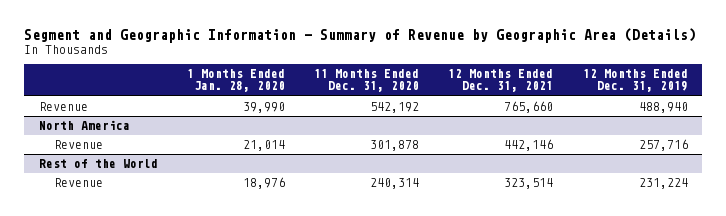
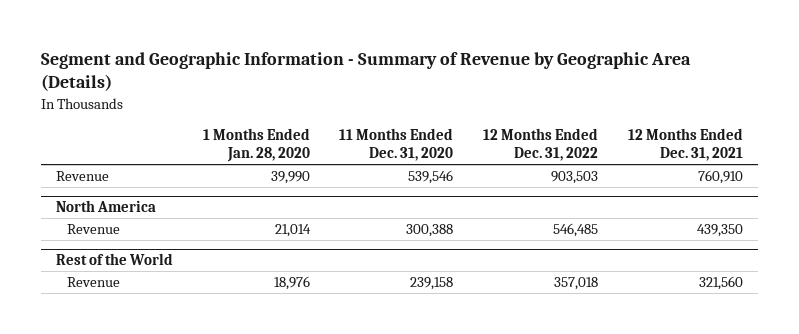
[582,69,688,93] 12 Months Ended Dec. 31, 2019 -> none
none -> [483,128,599,162] 12 Months Ended Dec. 31, 2022
[370,102,420,114] 542,192 -> [408,170,454,185] 539,546
[504,101,554,114] 765,660 -> [697,170,743,185] 760,910
[370,140,420,152] 301,878 -> [406,224,454,238] 300,388
[504,139,554,152] 442,146 -> [696,224,743,238] 439,350
[370,178,420,190] 240,314 -> [410,277,454,291] 239,158
[504,178,554,190] 323,514 -> [698,276,743,291] 321,560

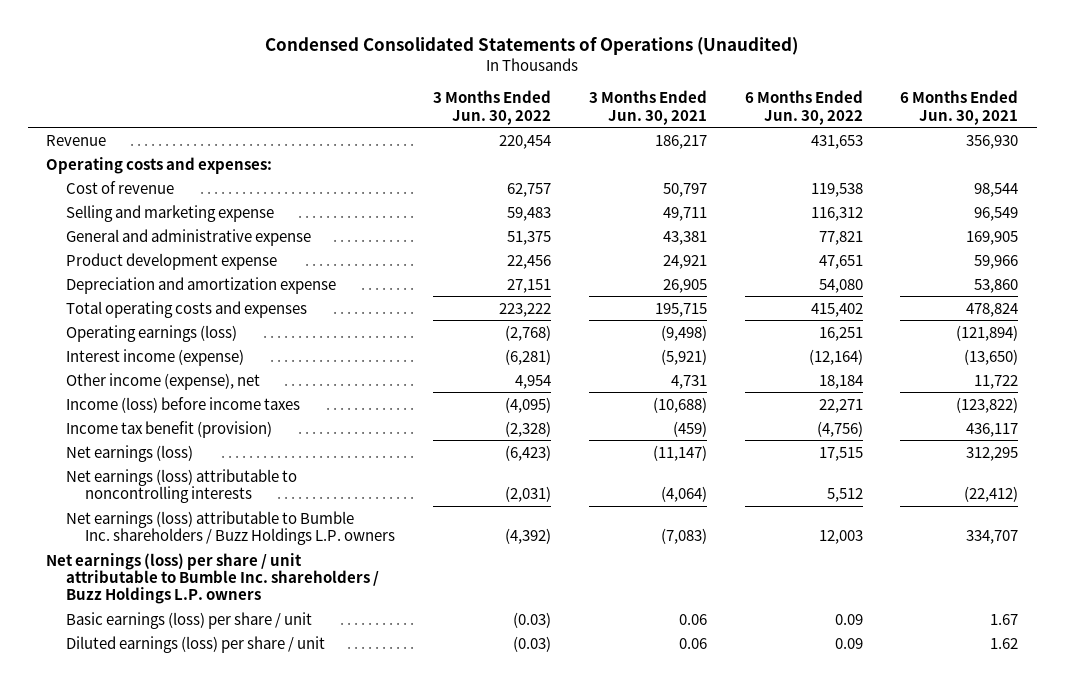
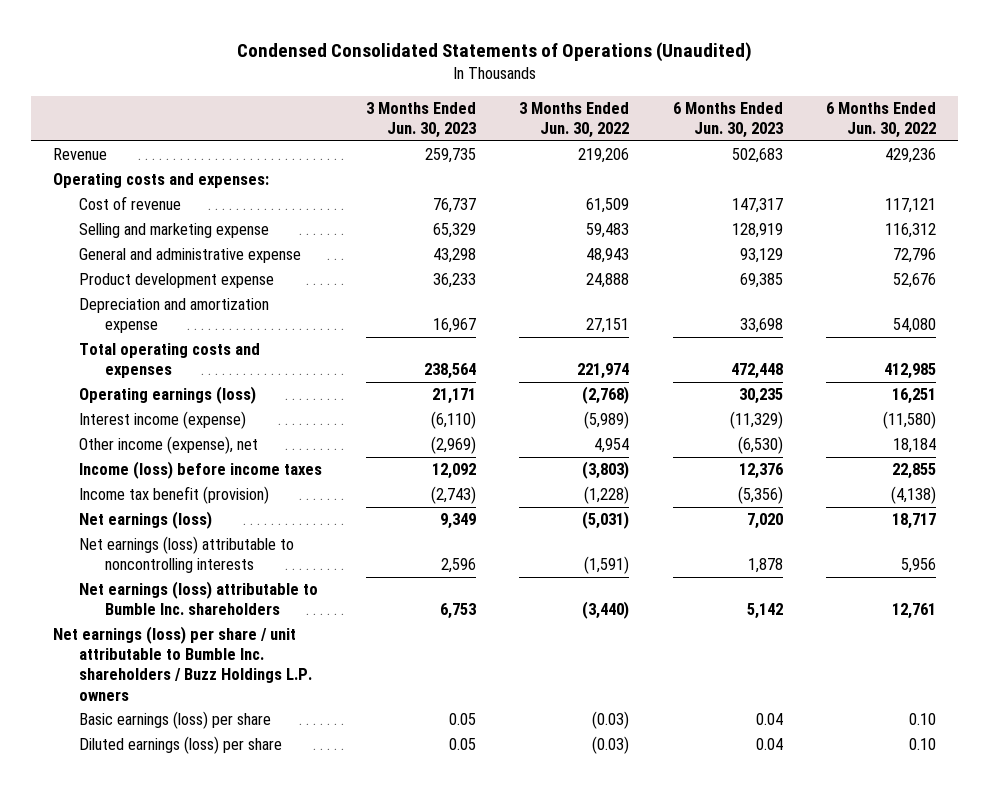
[588,90,707,125] 3 Months Ended Jun. 30, 2021 -> none
[900,90,1019,125] 6 Months Ended Jun. 30, 2021 -> none
none -> [365,101,476,139] 3 Months Ended Jun. 30, 2023
none -> [672,101,783,139] 6 Months Ended Jun. 30, 2023
[499,134,552,149] 220,454 -> [578,148,630,164] 219,206
[810,134,863,149] 431,653 -> [885,148,937,164] 429,236
[507,182,552,197] 62,757 -> [586,198,630,214] 61,509
[810,182,863,197] 119,538 -> [885,198,937,214] 117,121
[507,230,552,245] 51,375 -> [586,248,630,264] 48,943
[818,230,863,245] 77,821 -> [893,248,937,264] 72,796
[507,254,552,269] 22,456 -> [586,273,630,289] 24,888
[818,254,863,269] 47,651 -> [893,273,937,289] 52,676
[499,302,552,317] 223,222 -> [577,363,630,380] 221,974
[810,302,863,317] 415,402 -> [884,363,937,380] 412,985
[505,348,552,365] (6,281) -> [584,411,630,430] (5,989)
[808,348,863,365] (12,164) -> [883,411,937,430] (11,580)
[505,396,552,413] (4,095) -> [582,461,630,480] (3,803)
[818,398,863,413] 22,271 -> [892,463,937,480] 22,855
[505,420,552,437] (2,328) -> [584,486,630,505] (1,228)
[816,420,863,437] (4,756) -> [891,486,937,505] (4,138)
[505,444,552,461] (6,423) -> [582,511,630,530] (5,031)
[818,446,863,461] 17,515 -> [892,513,937,530] 18,717
[505,485,552,502] (2,031) -> [584,556,630,575] (1,591)
[826,487,863,502] 5,512 -> [901,558,937,574] 5,956
[65,510,396,545] Net earnings (loss) attributable to Bumble Inc. shareholders / Buzz Holdings L.P. owners -> [78,581,318,616] Net earnings (loss) attributable to Bumble Inc. shareholders
[505,527,552,544] (4,392) -> [582,601,630,620] (3,440)
[818,529,863,544] 12,003 -> [892,603,937,620] 12,761
[65,611,312,629] Basic earnings (loss) per share / unit -> [78,711,271,730] Basic earnings (loss) per share
[834,613,863,625] 0.09 -> [909,713,937,726] 0.10
[65,635,325,653] Diluted earnings (loss) per share / unit -> [78,736,282,755] Diluted earnings (loss) per share
[834,637,863,649] 0.09 -> [909,738,937,751] 0.10

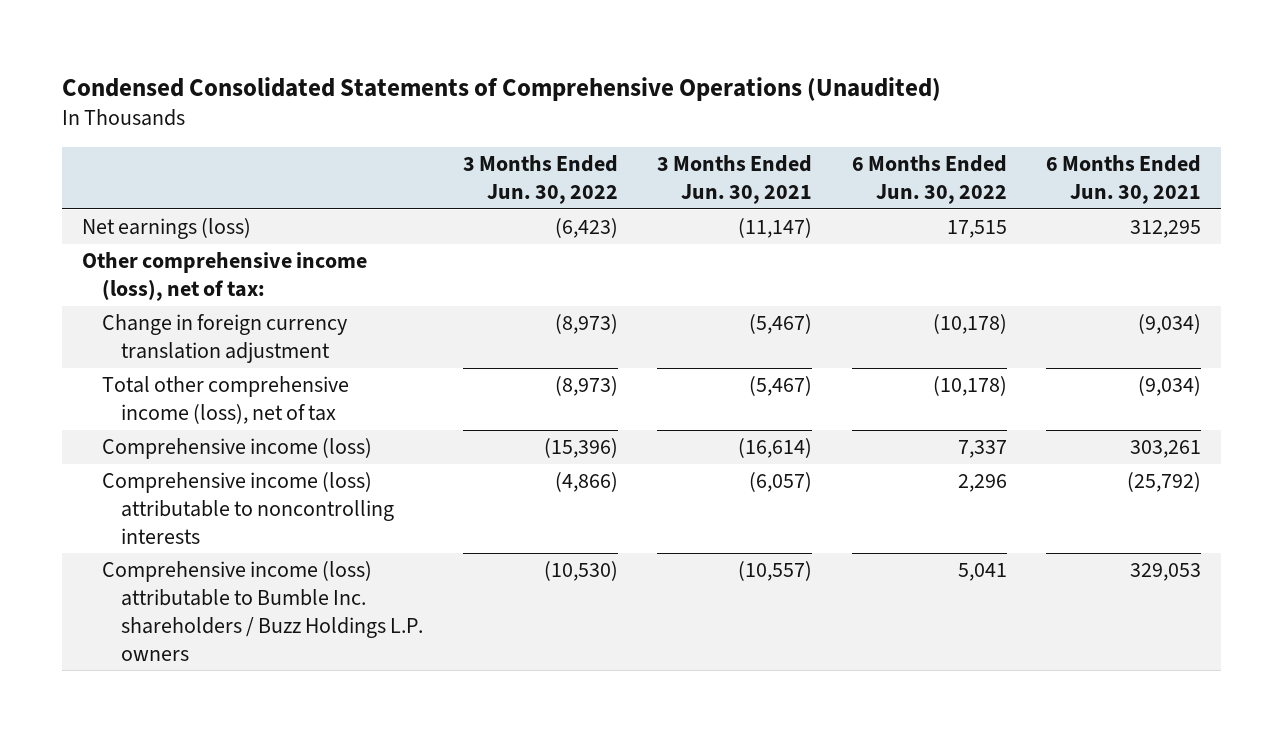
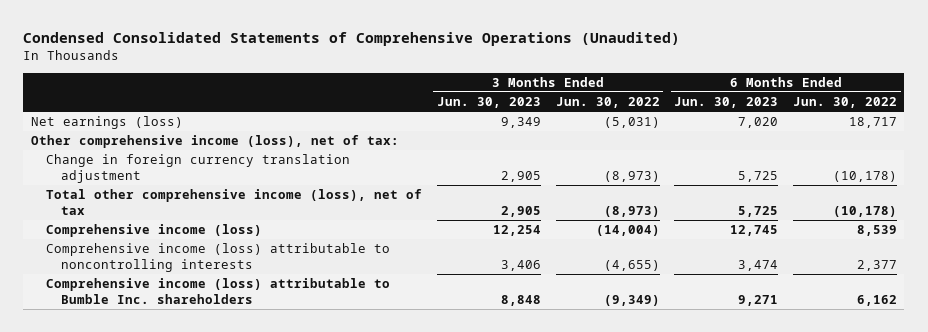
[657,155,813,204] 3 Months Ended Jun. 30, 2021 -> none
[1046,155,1202,204] 6 Months Ended Jun. 30, 2021 -> none
none -> [436,96,541,108] Jun. 30, 2023
none -> [674,96,779,108] Jun. 30, 2023
[554,218,618,239] (6,423) -> [603,117,660,129] (5,031)
[946,220,1007,239] 17,515 -> [848,117,897,129] 18,717
[543,438,618,459] (15,396) -> [595,225,660,237] (14,004)
[957,440,1007,459] 7,337 -> [856,225,897,237] 8,539
[554,472,618,493] (4,866) -> [603,259,660,271] (4,655)
[957,474,1007,493] 2,296 -> [856,259,897,271] 2,377
[101,561,424,661] Comprehensive income (loss) attributable to Bumble Inc. shareholders / Buzz Holdings L.P. owners -> [46,278,391,304] Comprehensive income (loss) attributable to Bumble Inc. shareholders
[543,561,618,582] (10,530) -> [603,294,660,306] (9,349)
[957,563,1007,582] 5,041 -> [856,294,897,306] 6,162

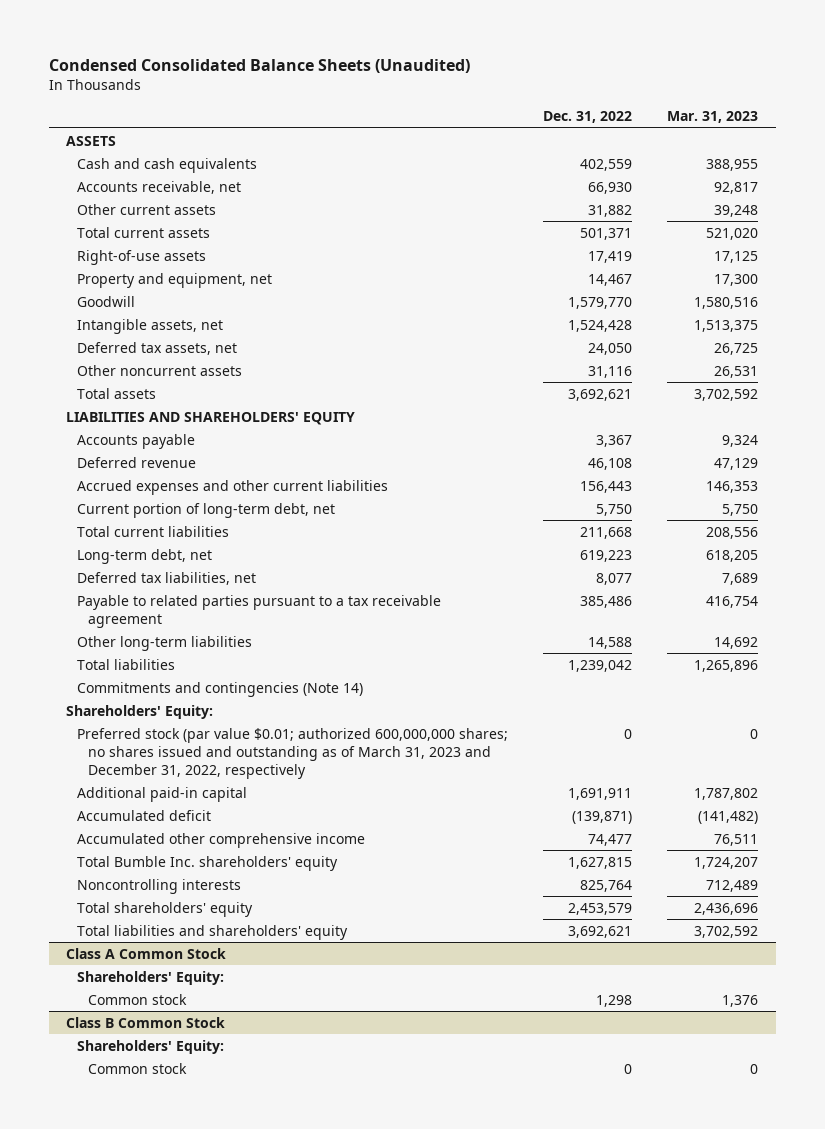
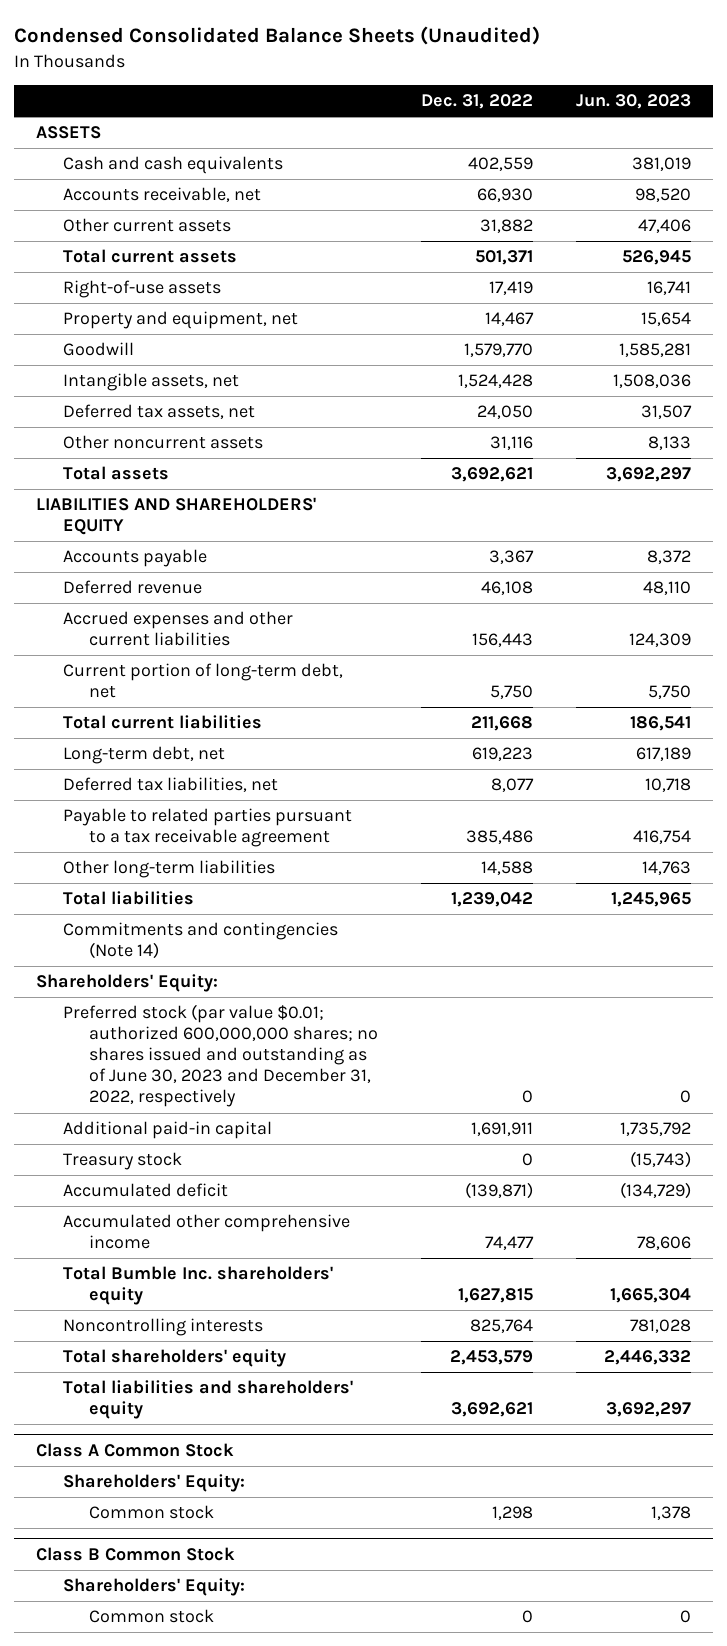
[667,110,759,123] Mar. 31, 2023 -> none
none -> [576,93,692,109] Jun. 30, 2023
[77,727,509,779] Preferred stock (par value $0.01; authorized 600,000,000 shares; no shares issued and outstanding as of March 31, 2023 and December 31, 2022, respectively -> [62,1004,379,1108] Preferred stock (par value $0.01; authorized 600,000,000 shares; no shares issued and outstanding as of June 30, 2023 and December 31, 2022, respectively
none -> [62,1152,182,1171] Treasury stock

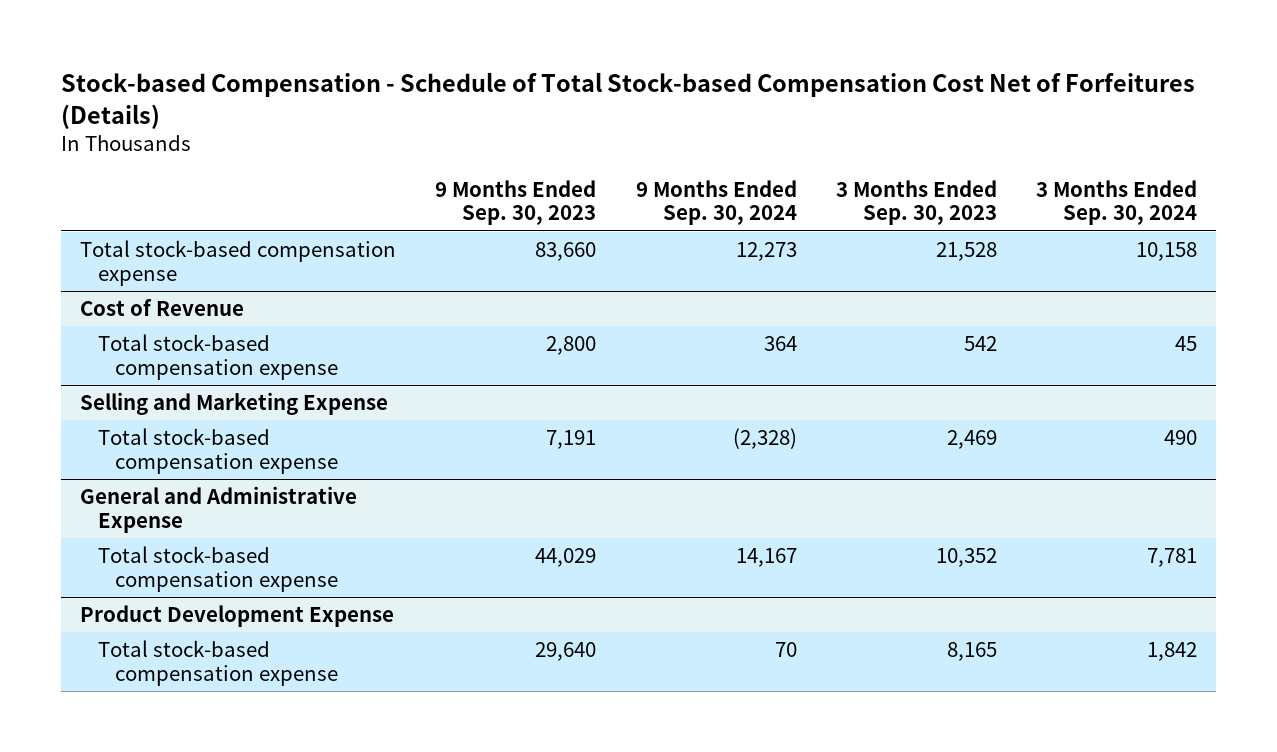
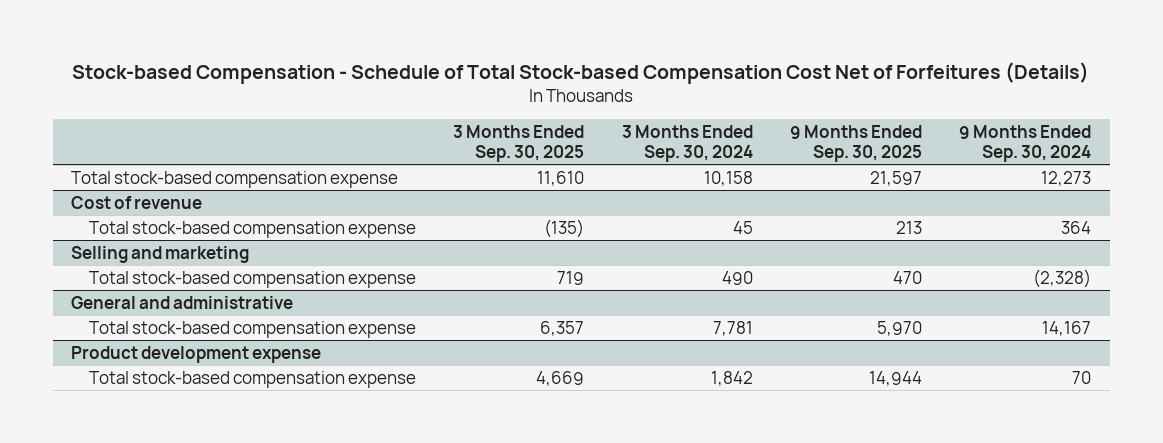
[435,179,597,226] 9 Months Ended Sep. 30, 2023 -> none
[835,179,997,226] 3 Months Ended Sep. 30, 2023 -> none
none -> [453,125,585,162] 3 Months Ended Sep. 30, 2025
none -> [789,125,922,162] 9 Months Ended Sep. 30, 2025
[80,299,245,317] Cost of Revenue -> [71,195,203,209] Cost of revenue
[80,392,389,416] Selling and Marketing Expense -> [71,245,250,263] Selling and marketing
[80,486,358,533] General and Administrative Expense -> [71,295,294,309] General and administrative
[80,605,395,628] Product Development Expense -> [71,345,322,363] Product development expense

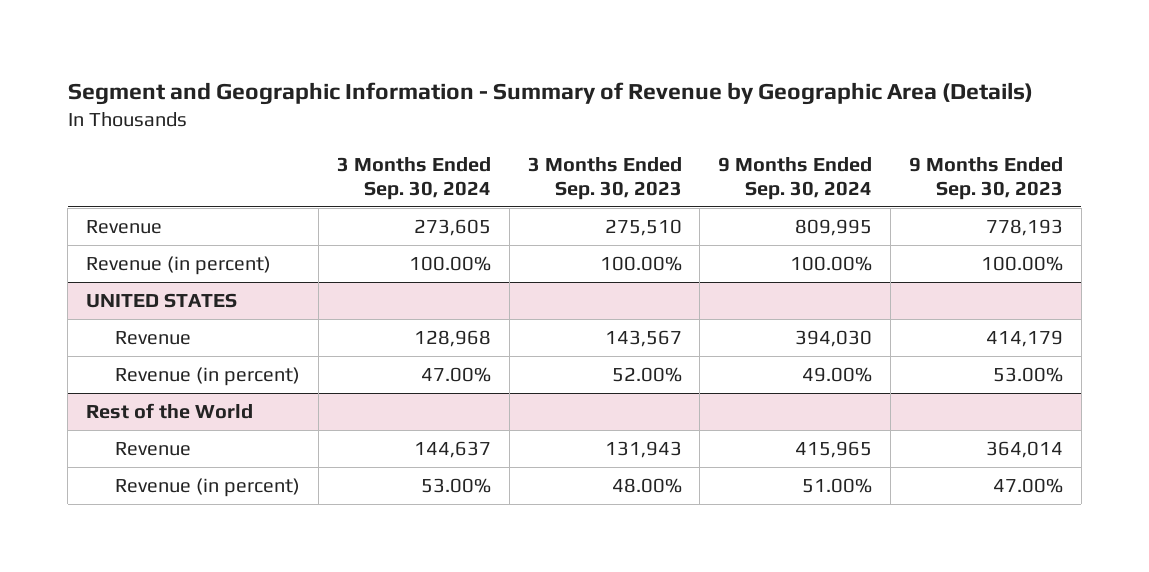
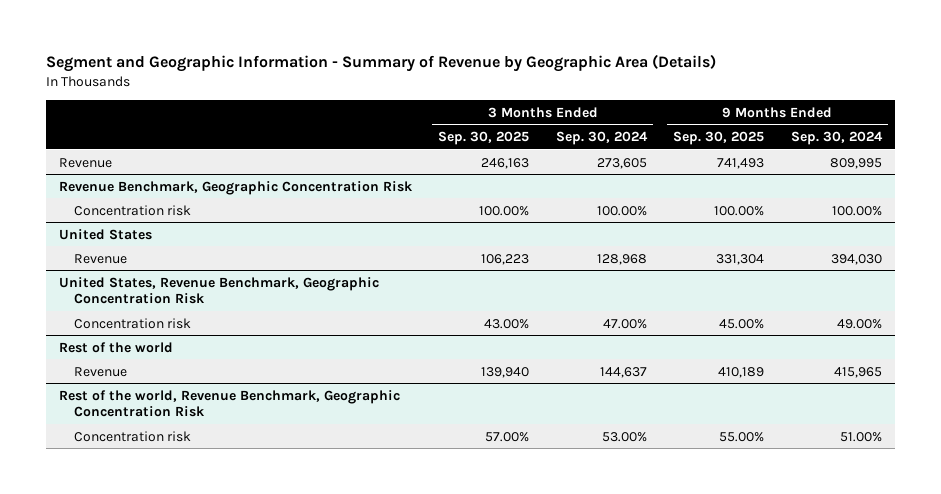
[527,157,682,200] 3 Months Ended Sep. 30, 2023 -> none
[908,157,1063,200] 9 Months Ended Sep. 30, 2023 -> none
none -> [438,131,530,146] Sep. 30, 2025
none -> [673,131,765,146] Sep. 30, 2025
[86,255,272,275] Revenue (in percent) -> none
none -> [59,180,414,195] Revenue Benchmark, Geographic Concentration Risk
none -> [74,204,192,216] Concentration risk
[86,292,238,308] UNITED STATES -> [59,228,153,240] United States
none -> [59,276,380,305] United States, Revenue Benchmark, Geographic Concentration Risk
[115,366,301,386] Revenue (in percent) -> [74,317,192,329] Concentration risk
[86,402,254,419] Rest of the World -> [59,341,174,353] Rest of the world
none -> [59,389,401,418] Rest of the world, Revenue Benchmark, Geographic Concentration Risk
[115,477,301,497] Revenue (in percent) -> [74,430,192,442] Concentration risk

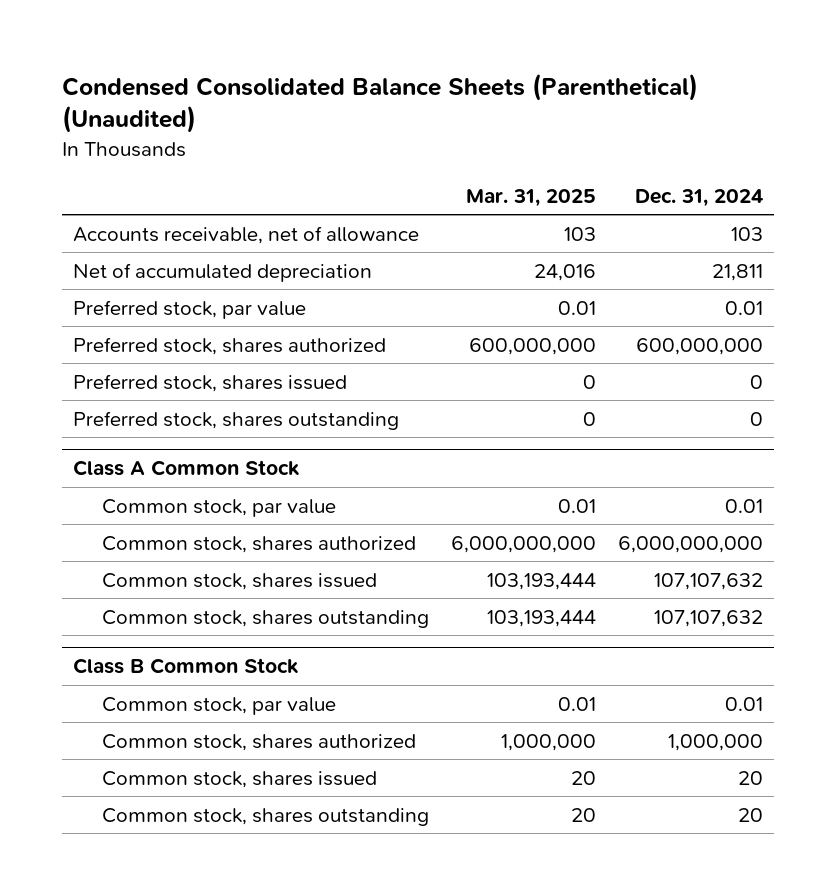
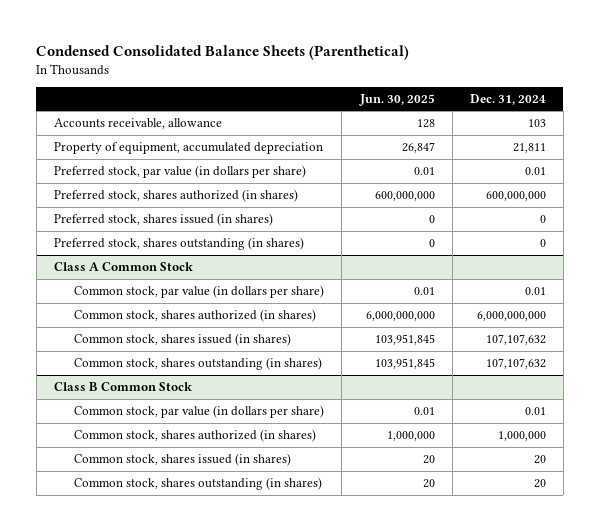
[62,72,699,134] Condensed Consolidated Balance Sheets (Parenthetical) (Unaudited) -> [36,45,410,61] Condensed Consolidated Balance Sheets (Parenthetical)
[465,188,596,207] Mar. 31, 2025 -> none
none -> [358,93,435,106] Jun. 30, 2025
[72,225,419,244] Accounts receivable, net of allowance -> [53,118,222,130] Accounts receivable, allowance
[72,262,372,282] Net of accumulated depreciation -> [53,142,323,155] Property of equipment, accumulated depreciation
[72,299,306,319] Preferred stock, par value -> [53,165,306,179] Preferred stock, par value (in dollars per share)
[72,336,386,355] Preferred stock, shares authorized -> [53,189,298,203] Preferred stock, shares authorized (in shares)
[72,373,347,392] Preferred stock, shares issued -> [53,213,273,227] Preferred stock, shares issued (in shares)
[72,410,399,430] Preferred stock, shares outstanding -> [53,237,304,251] Preferred stock, shares outstanding (in shares)
[101,498,336,517] Common stock, par value -> [74,285,325,299] Common stock, par value (in dollars per share)
[101,535,416,553] Common stock, shares authorized -> [74,309,317,323] Common stock, shares authorized (in shares)
[101,572,377,590] Common stock, shares issued -> [74,333,292,347] Common stock, shares issued (in shares)
[101,609,429,628] Common stock, shares outstanding -> [74,357,323,371] Common stock, shares outstanding (in shares)
[101,696,336,715] Common stock, par value -> [74,405,325,419] Common stock, par value (in dollars per share)
[101,733,416,751] Common stock, shares authorized -> [74,429,317,443] Common stock, shares authorized (in shares)
[101,770,377,788] Common stock, shares issued -> [74,453,292,467] Common stock, shares issued (in shares)
[101,807,429,826] Common stock, shares outstanding -> [74,477,323,491] Common stock, shares outstanding (in shares)

